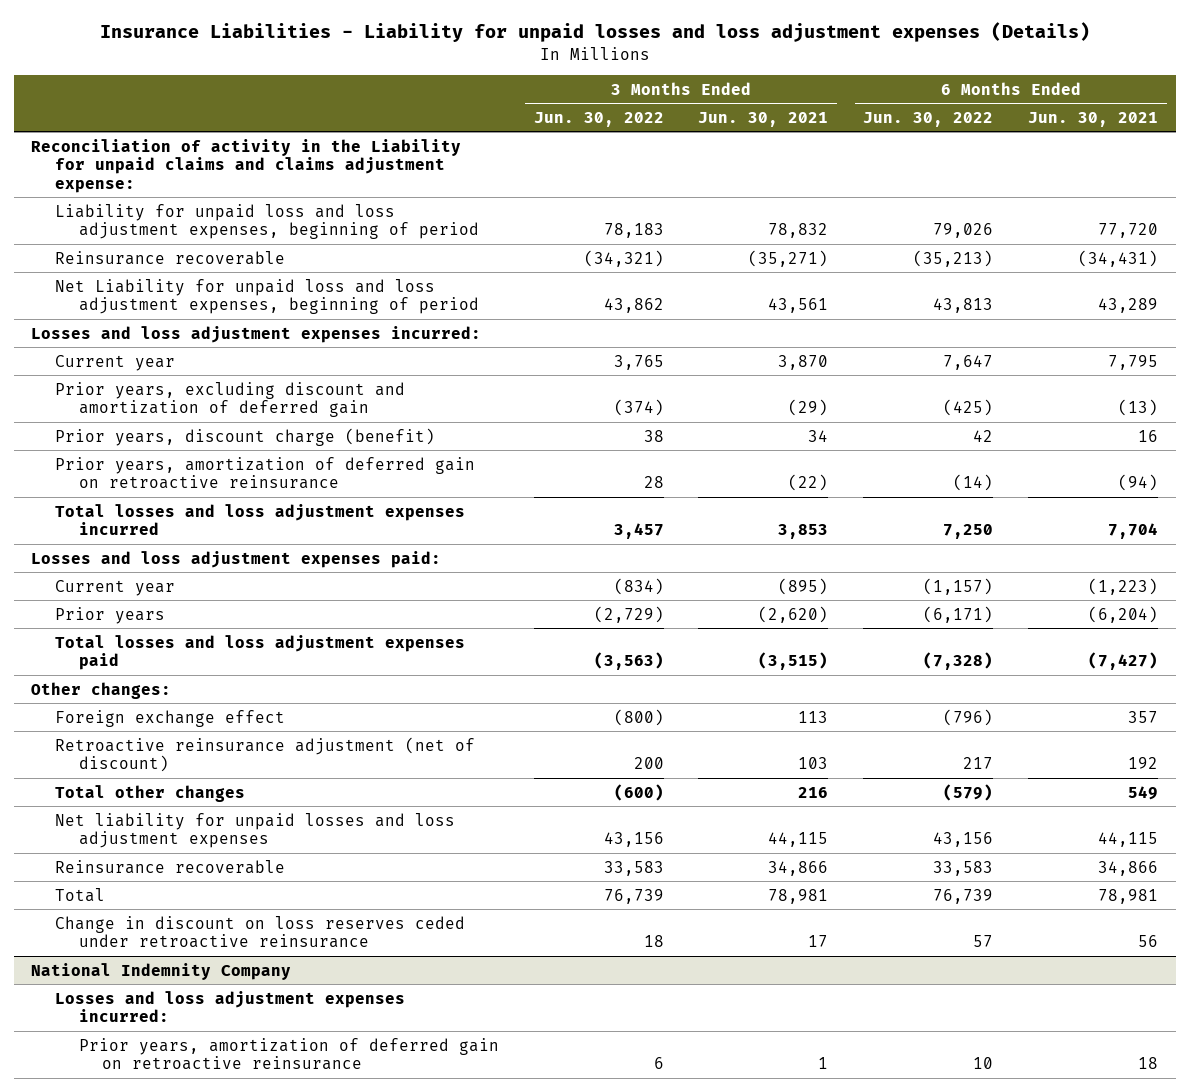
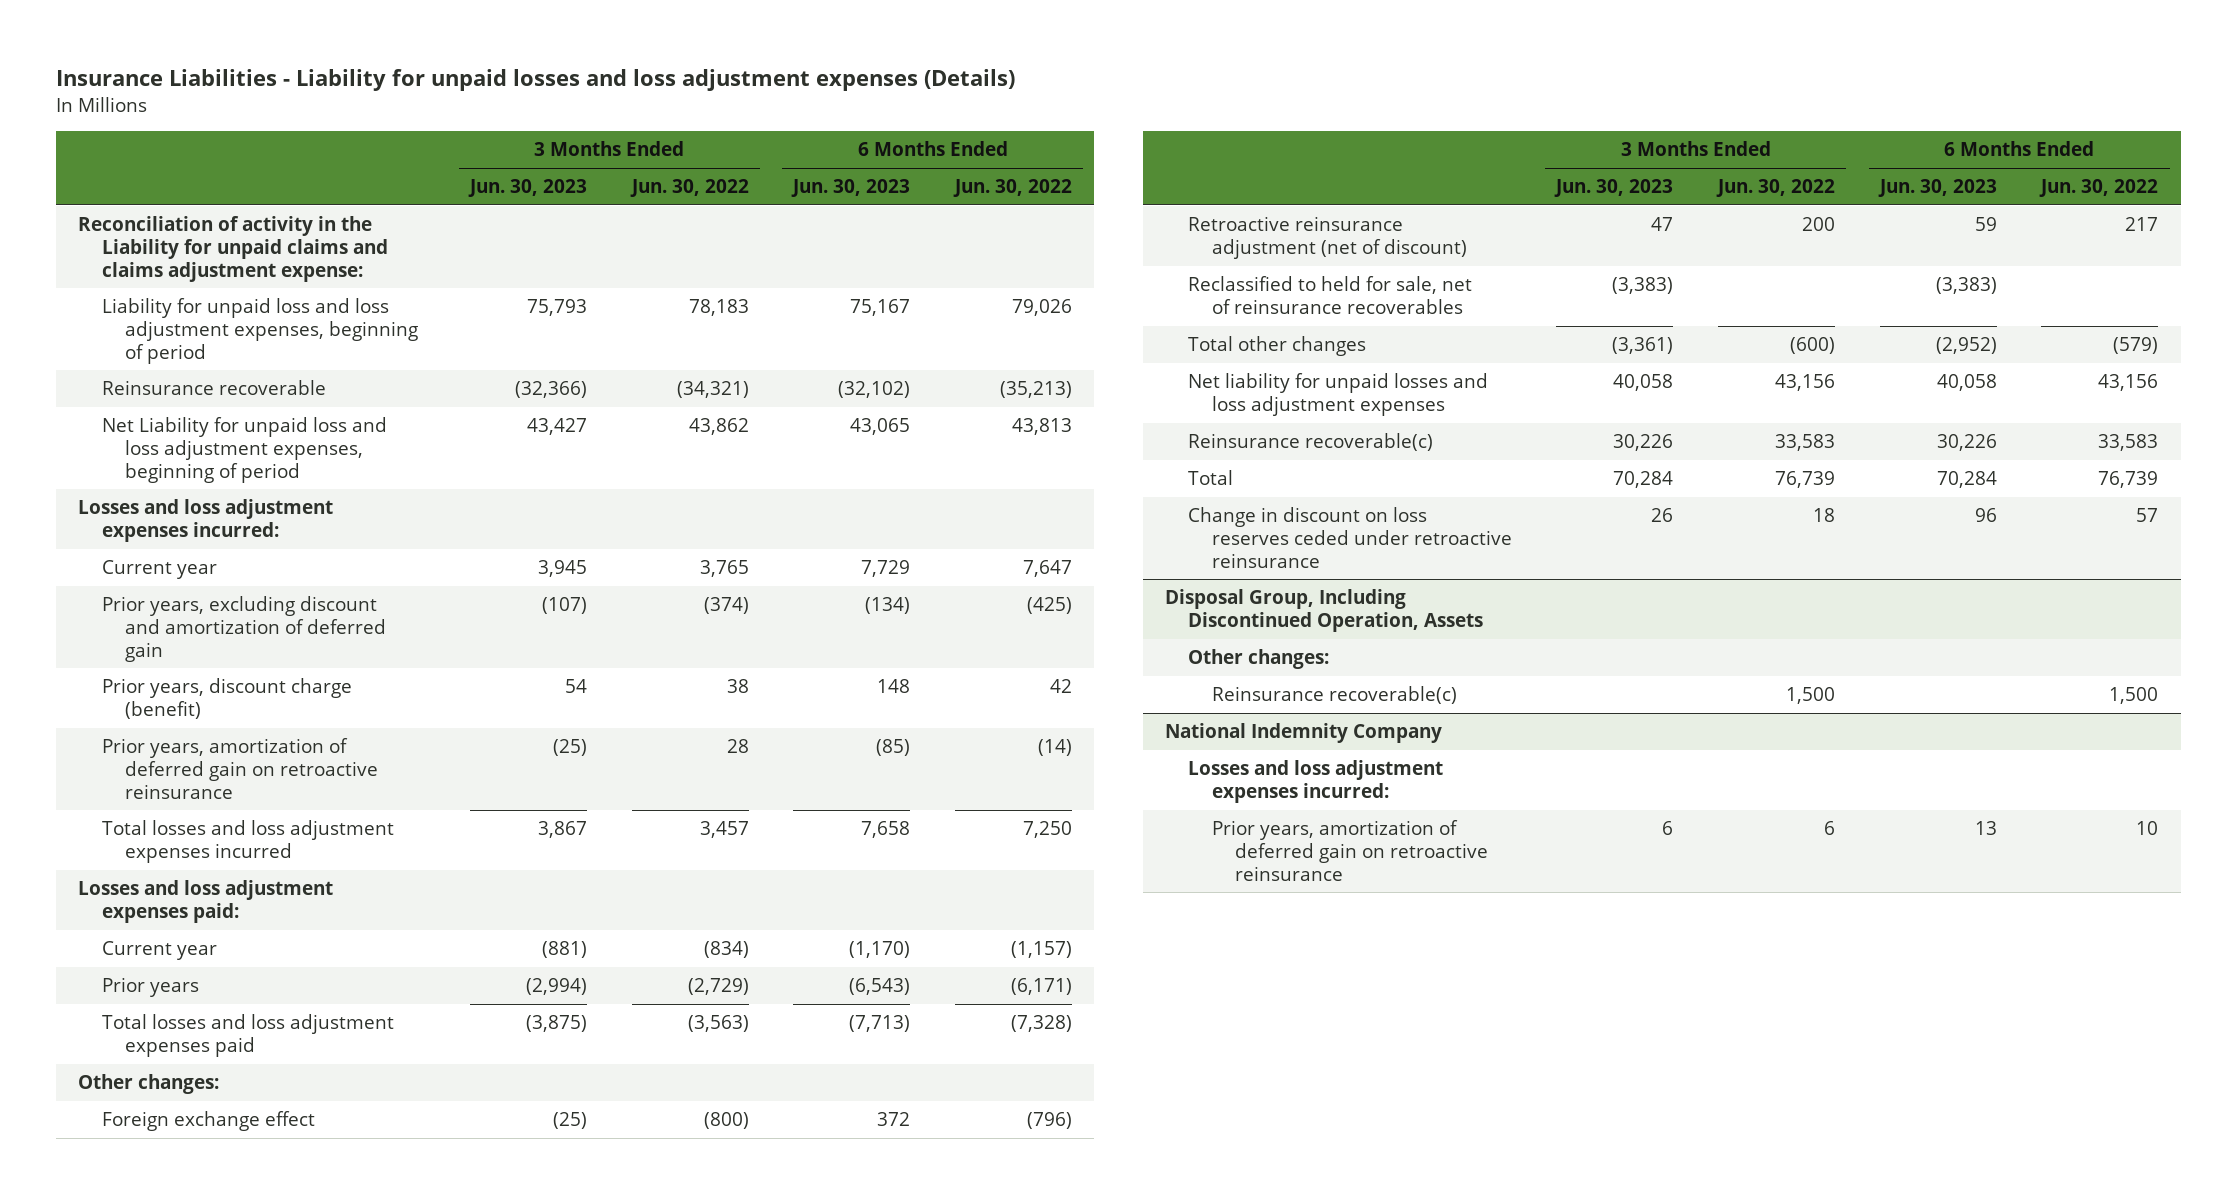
[698,111,829,127] Jun. 30, 2021 -> none
[1028,111,1159,127] Jun. 30, 2021 -> none
none -> [467,179,587,198] Jun. 30, 2023
none -> [791,179,911,198] Jun. 30, 2023
none -> [1188,276,1473,314] Reclassified to held for sale, net of reinsurance recoverables
[55,859,286,874] Reinsurance recoverable -> [1188,433,1434,452] Reinsurance recoverable(c)
none -> [1164,589,1484,632] Disposal Group, Including Discontinued Operation, Assets
none -> [1188,649,1330,670] Other changes:
none -> [1211,686,1457,705] Reinsurance recoverable(c)

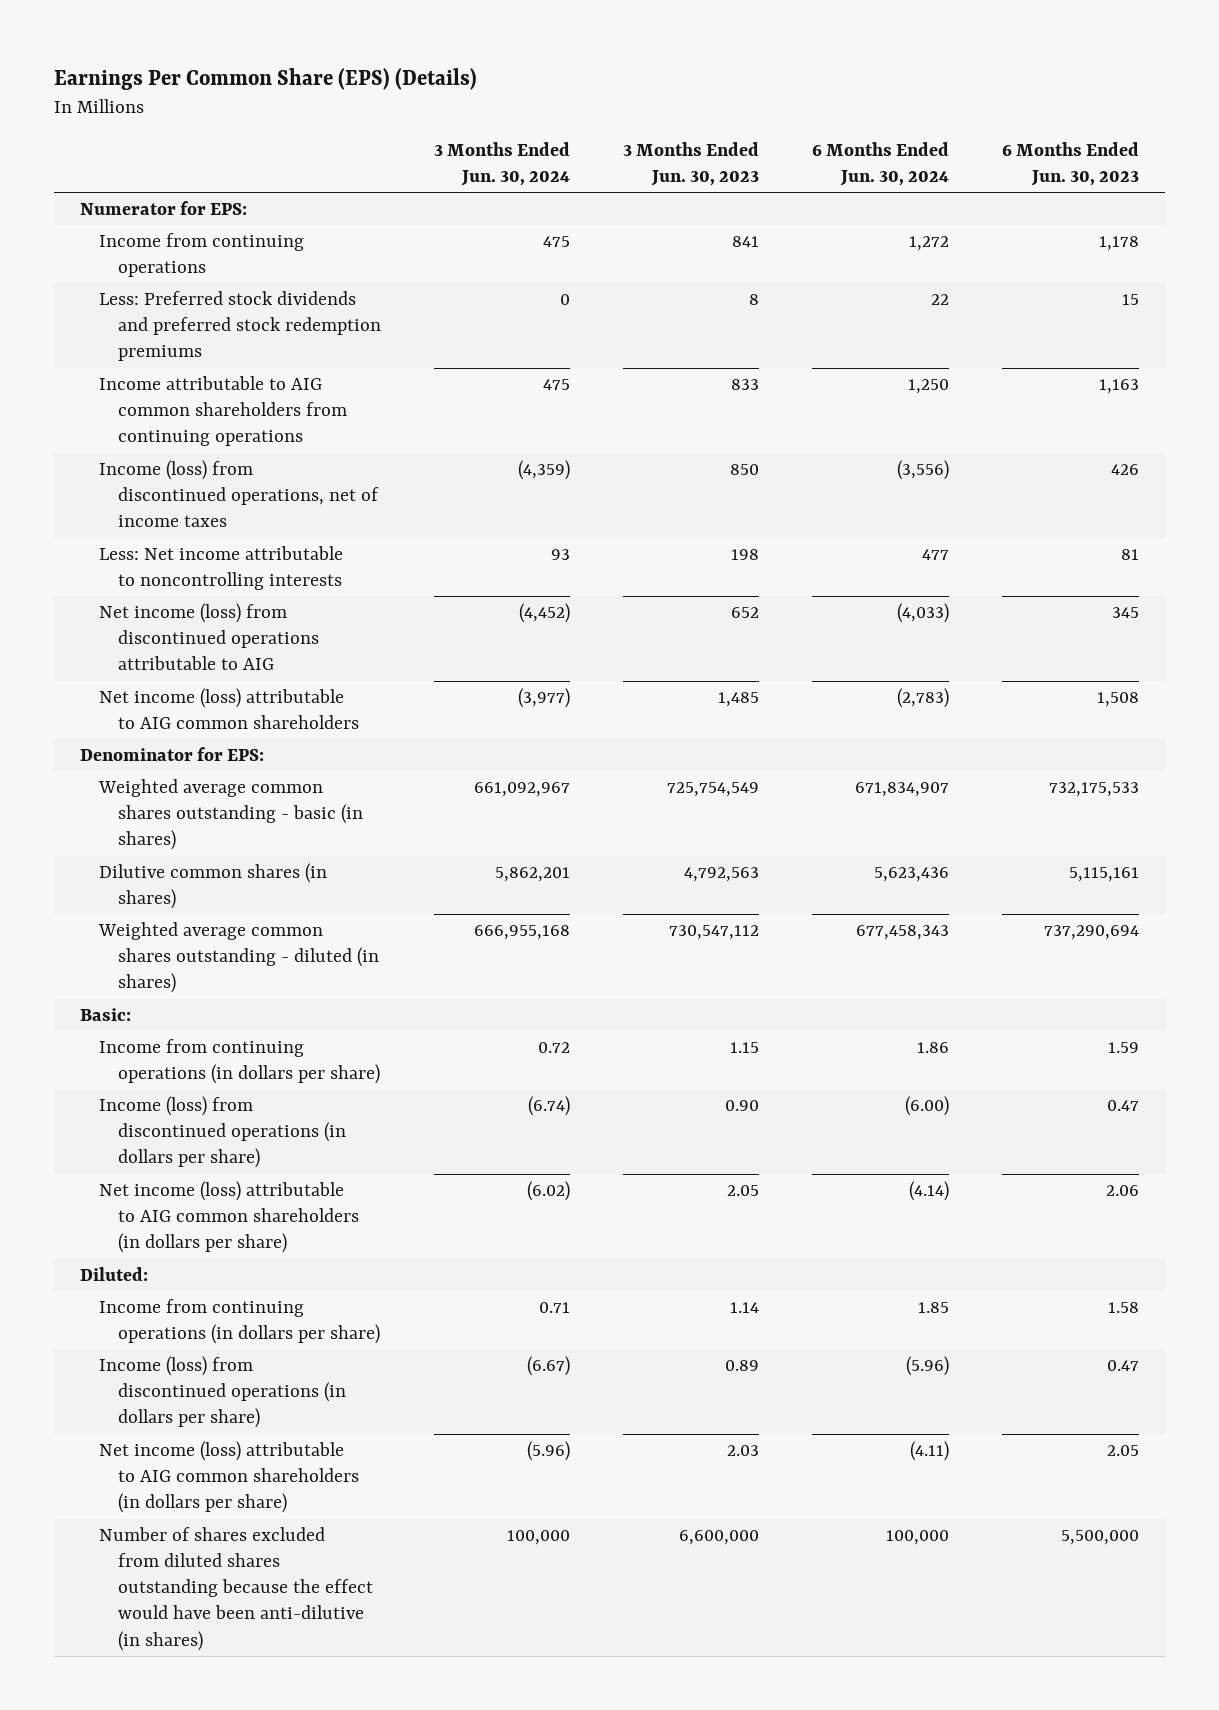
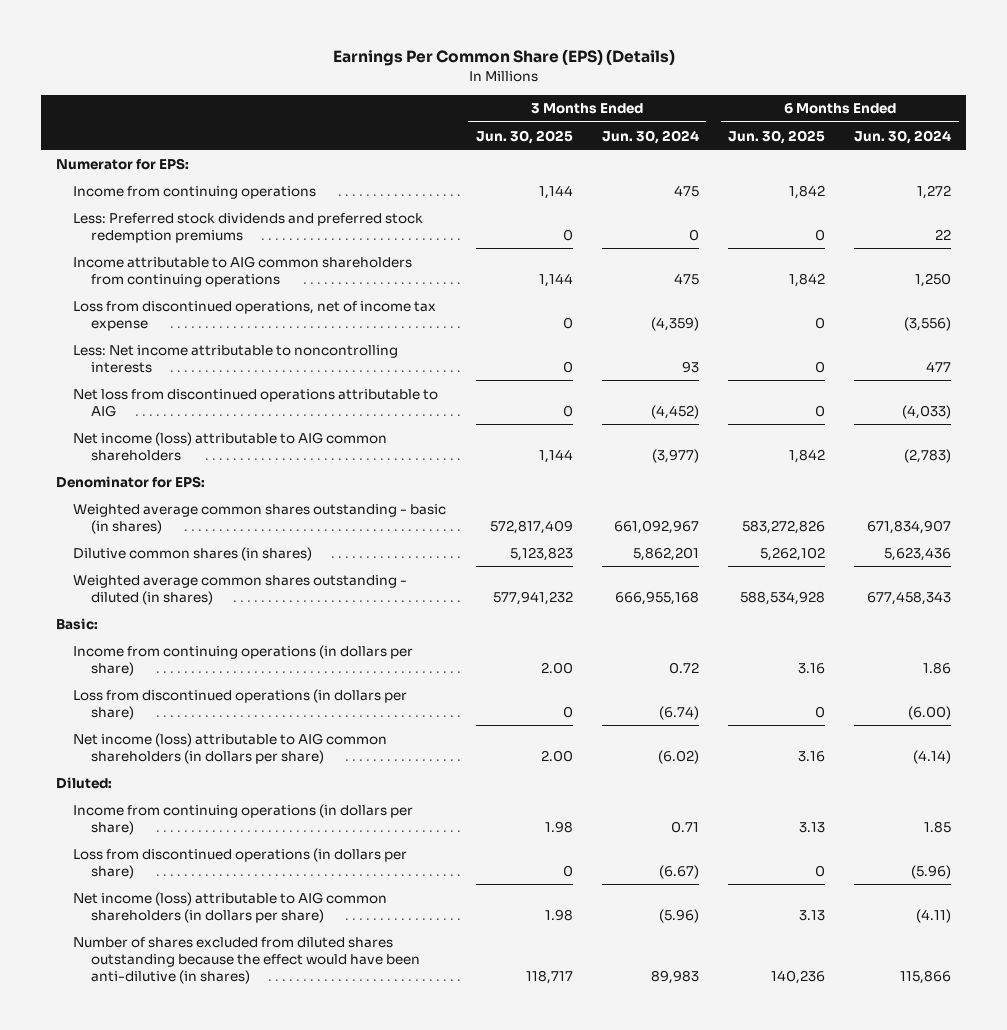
[623,141,760,186] 3 Months Ended Jun. 30, 2023 -> none
[1001,141,1139,186] 6 Months Ended Jun. 30, 2023 -> none
none -> [475,129,573,144] Jun. 30, 2025
none -> [728,129,826,144] Jun. 30, 2025
[99,459,380,528] Income (loss) from discontinued operations, net of income taxes -> [73,300,437,331] Loss from discontinued operations, net of income tax expense
[99,602,320,671] Net income (loss) from discontinued operations attributable to AIG -> [73,388,439,417] Net loss from discontinued operations attributable to AIG
[99,1095,347,1169] Income (loss) from discontinued operations (in dollars per share) -> [73,688,408,720] Loss from discontinued operations (in dollars per share)
[99,1355,347,1429] Income (loss) from discontinued operations (in dollars per share) -> [73,847,408,879] Loss from discontinued operations (in dollars per share)
[507,1529,571,1545] 100,000 -> [650,969,699,984] 89,983
[886,1529,950,1545] 100,000 -> [900,969,952,984] 115,866

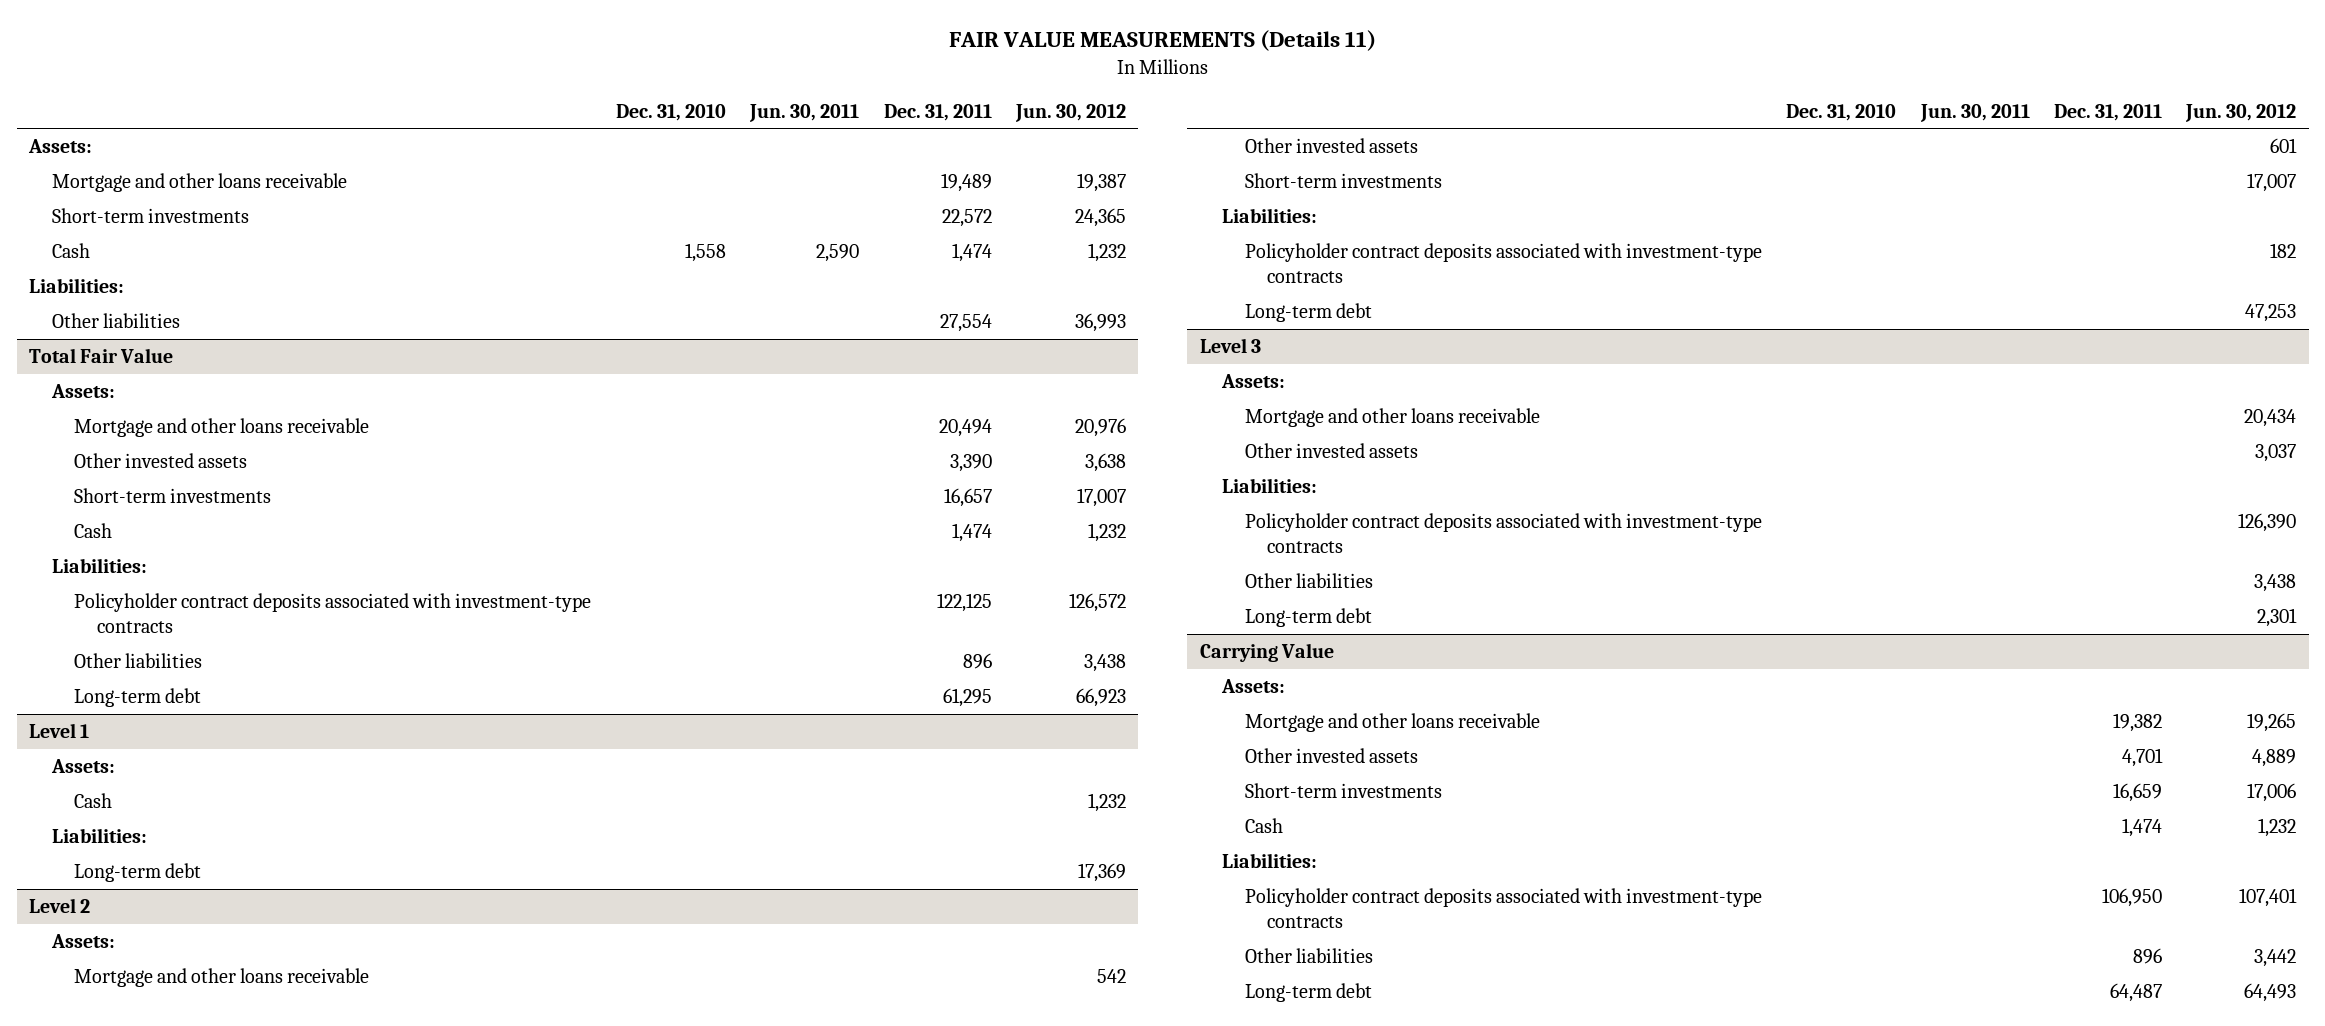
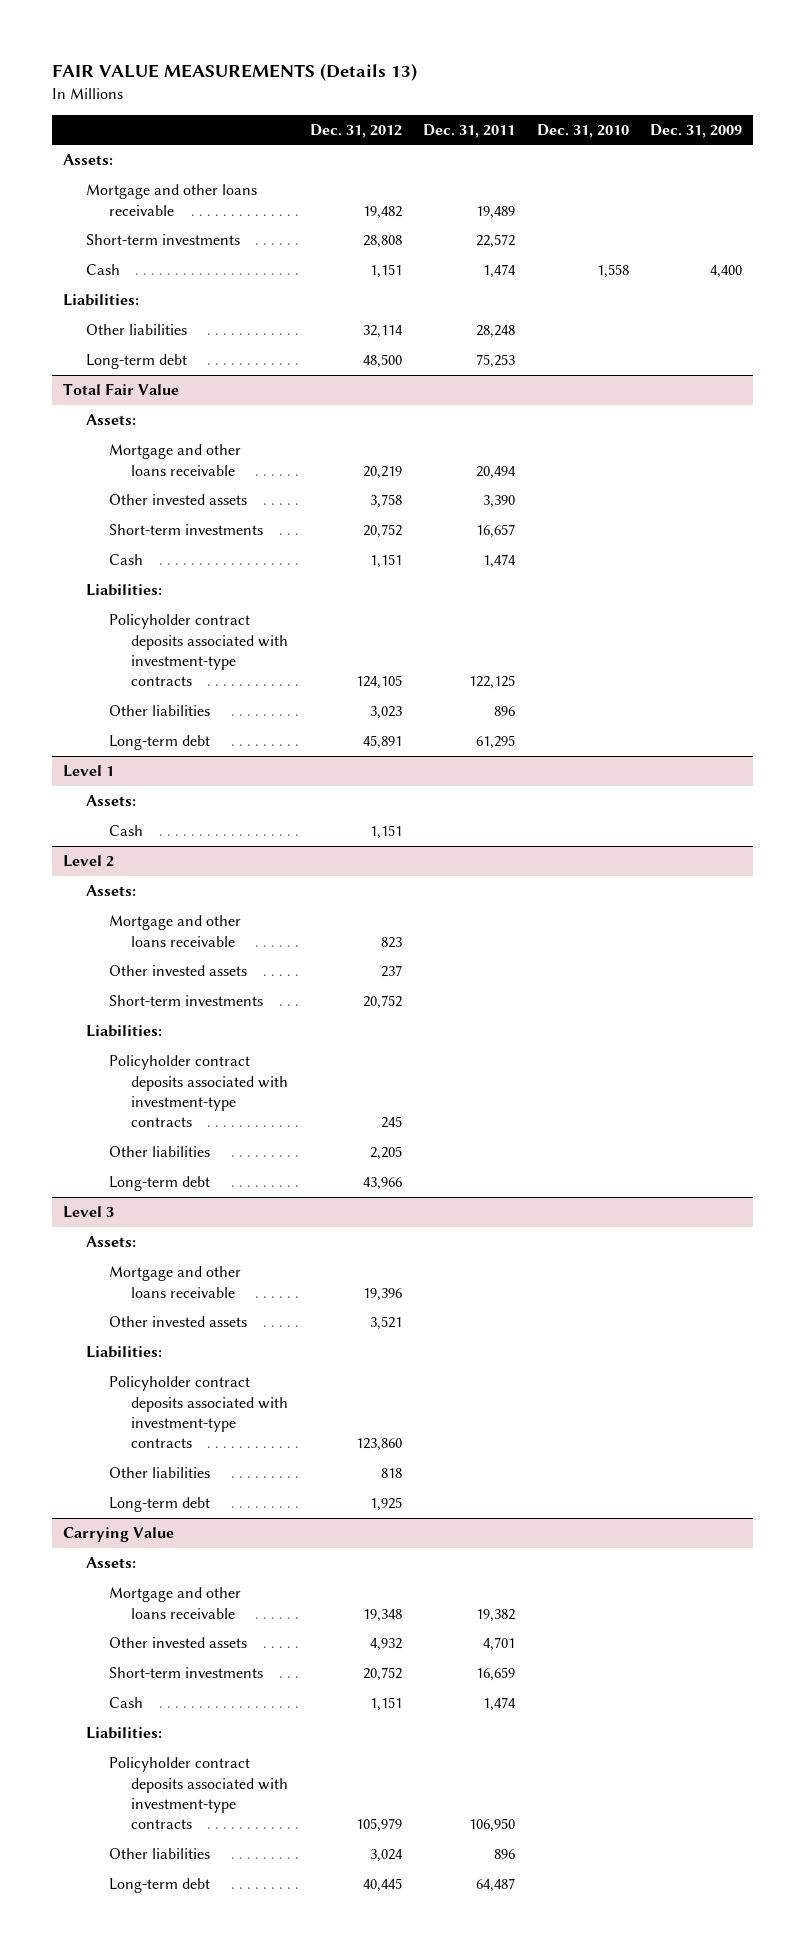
[948,30,1376,52] FAIR VALUE MEASUREMENTS (Details 11) -> [52,63,418,82] FAIR VALUE MEASUREMENTS (Details 13)
[749,103,860,122] Jun. 30, 2011 -> none
[1014,103,1126,122] Jun. 30, 2012 -> none
none -> [309,123,402,138] Dec. 31, 2012
none -> [650,123,743,138] Dec. 31, 2009
[939,314,992,333] 27,554 -> [476,325,516,339] 28,248
none -> [85,354,187,370] Long-term debt
[51,828,147,844] Liabilities: -> none
[74,863,202,883] Long-term debt -> none
none -> [108,1146,210,1158] Other liabilities

